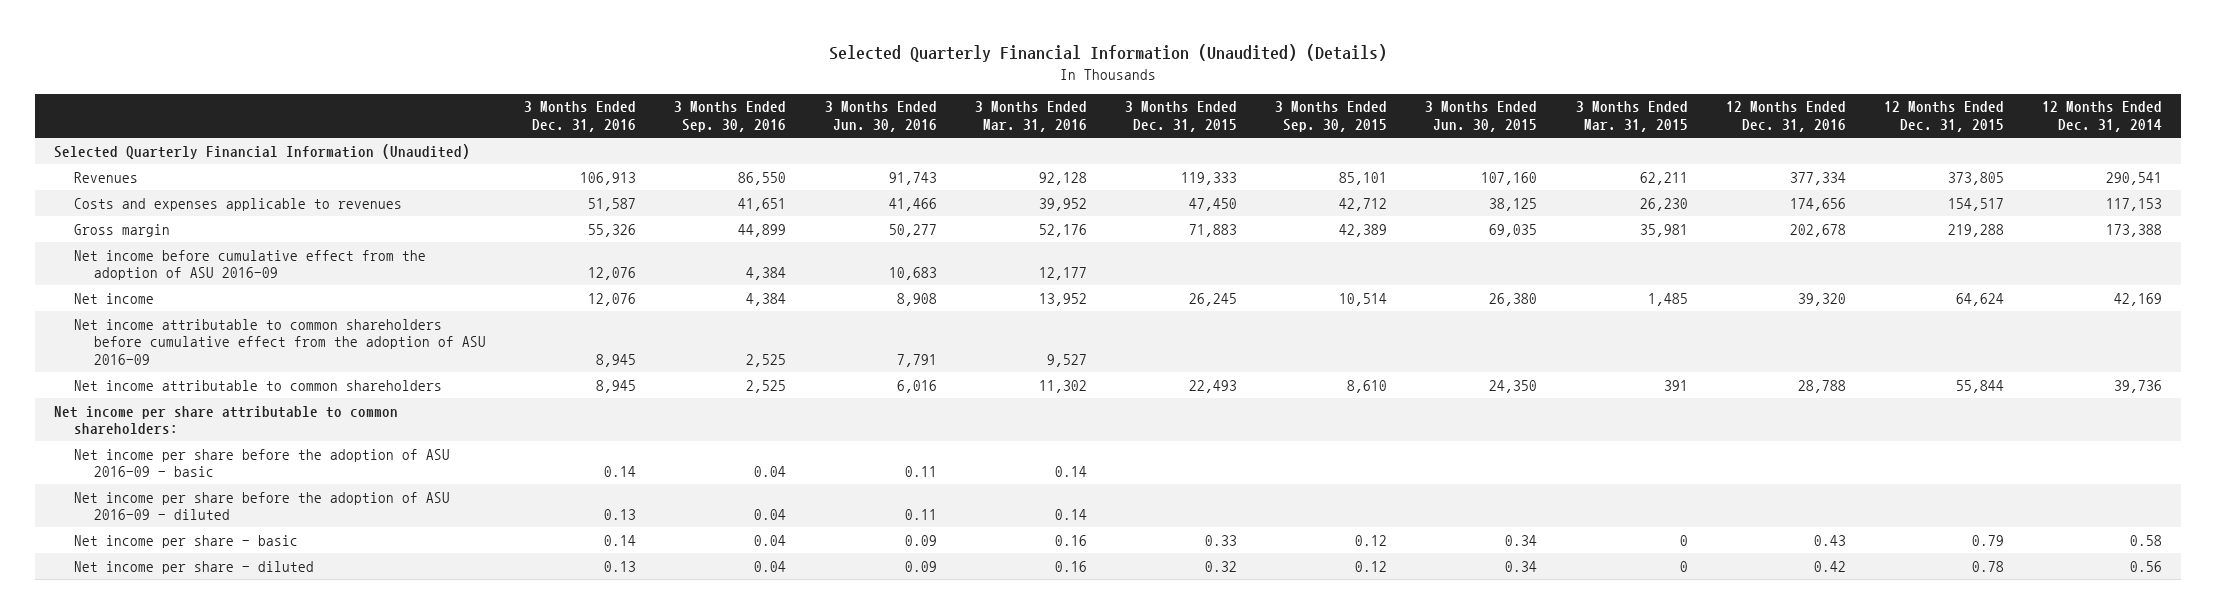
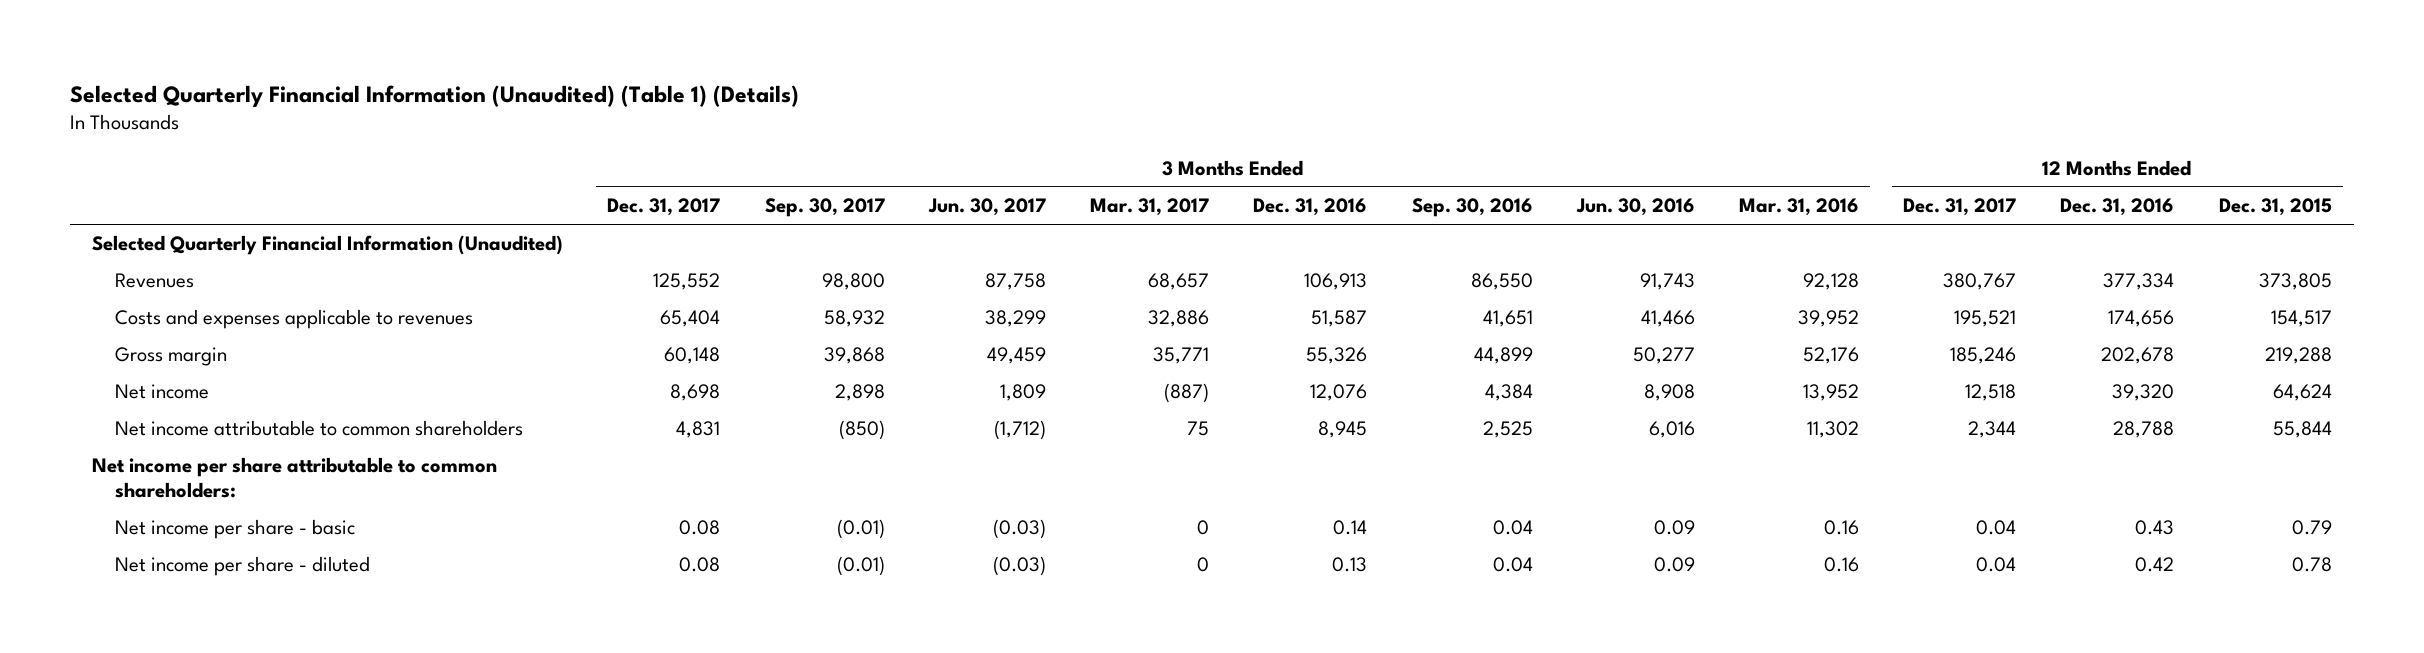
[829,44,1388,63] Selected Quarterly Financial Information (Unaudited) (Details) -> [70,84,800,107] Selected Quarterly Financial Information (Unaudited) (Table 1) (Details)
[1125,101,1238,133] 3 Months Ended Dec. 31, 2015 -> none
[1275,101,1388,133] 3 Months Ended Sep. 30, 2015 -> none
[1425,101,1538,133] 3 Months Ended Jun. 30, 2015 -> none
[1575,101,1688,133] 3 Months Ended Mar. 31, 2015 -> none
[2042,101,2163,133] 12 Months Ended Dec. 31, 2014 -> none
none -> [607,198,721,217] Dec. 31, 2017
none -> [764,198,885,218] Sep. 30, 2017
none -> [927,198,1046,217] Jun. 30, 2017
none -> [1090,198,1210,217] Mar. 31, 2017
none -> [1903,198,2017,217] Dec. 31, 2017
[74,249,427,281] Net income before cumulative effect from the adoption of ASU 2016-09 -> none
[74,318,487,366] Net income attributable to common shareholders before cumulative effect from the adoption of ASU 2016-09 -> none
[74,448,451,478] Net income per share before the adoption of ASU 2016-09 - basic -> none
[74,491,451,521] Net income per share before the adoption of ASU 2016-09 - diluted -> none

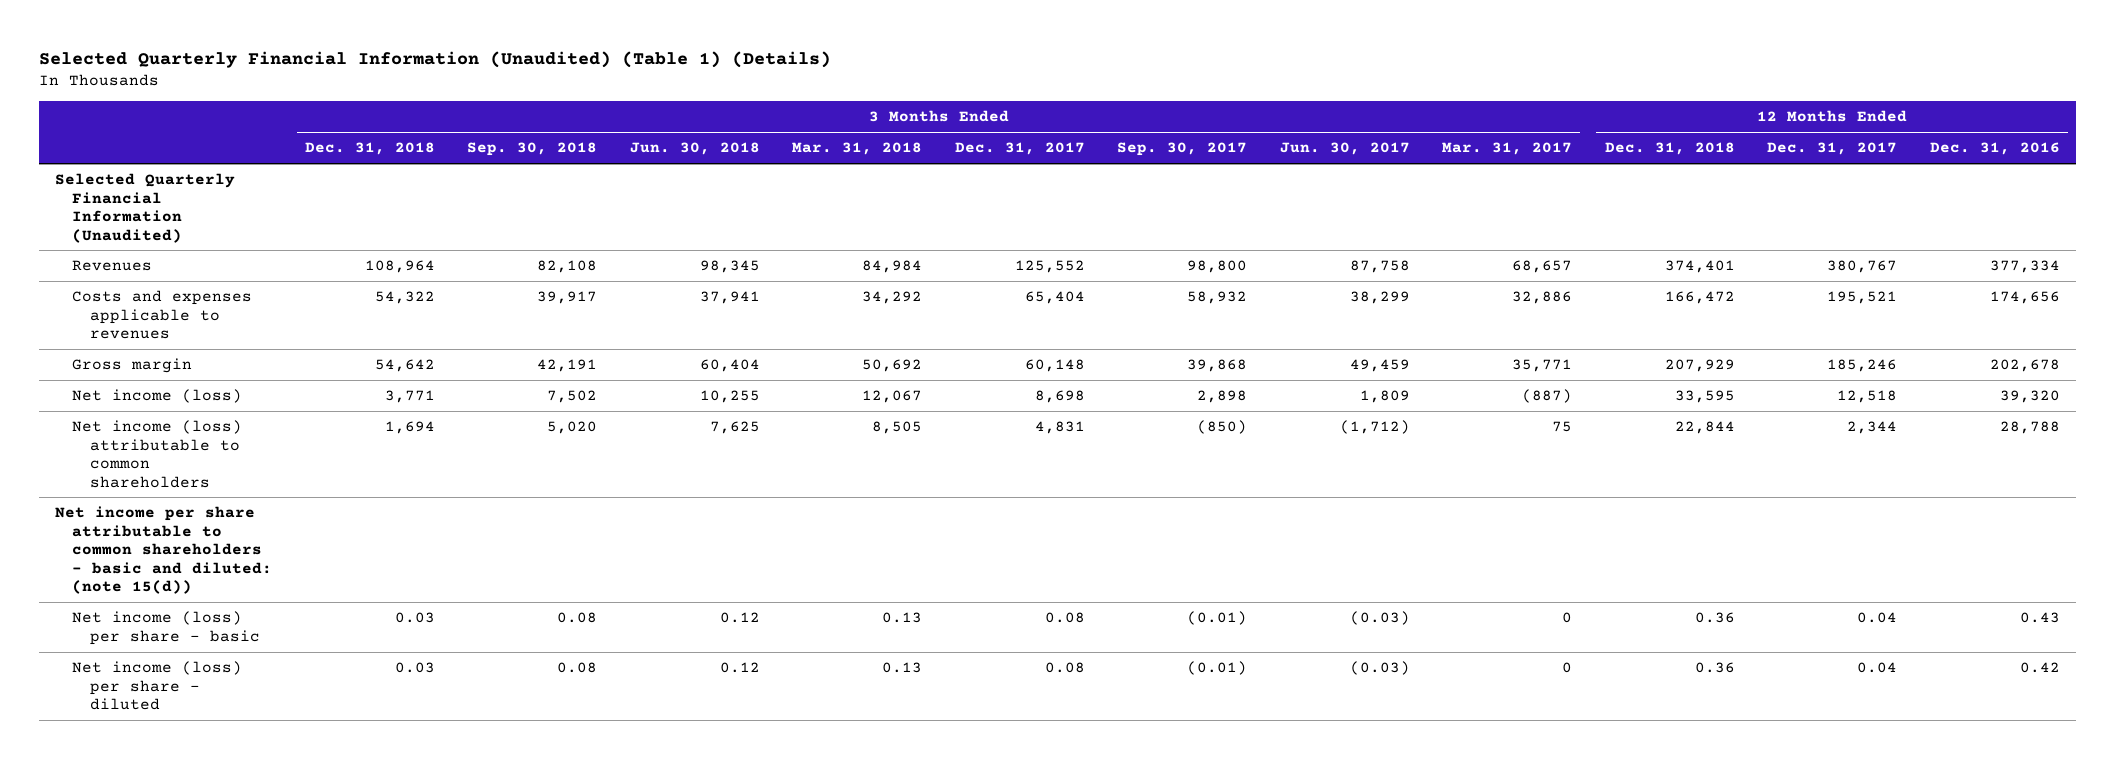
[1253,198,1368,217] Dec. 31, 2016 -> none
[1411,198,1533,218] Sep. 30, 2016 -> none
[1575,198,1695,217] Jun. 30, 2016 -> none
[1739,198,1860,217] Mar. 31, 2016 -> none
[2218,198,2332,217] Dec. 31, 2015 -> none
none -> [304,142,435,156] Dec. 31, 2018
none -> [467,142,598,157] Sep. 30, 2018
none -> [629,142,760,156] Jun. 30, 2018
none -> [792,142,923,156] Mar. 31, 2018
none -> [1604,142,1735,156] Dec. 31, 2018
[114,384,209,400] Net income -> [72,389,243,404] Net income (loss)
[114,420,523,437] Net income attributable to common shareholders -> [72,420,243,488] Net income (loss) attributable to common shareholders
[92,457,498,498] Net income per share attributable to common shareholders: -> [55,506,273,595] Net income per share attributable to common shareholders - basic and diluted: (note 15(d))
[114,519,355,540] Net income per share - basic -> [72,611,260,645] Net income (loss) per share - basic
[114,556,370,577] Net income per share - diluted -> [72,661,243,711] Net income (loss) per share - diluted

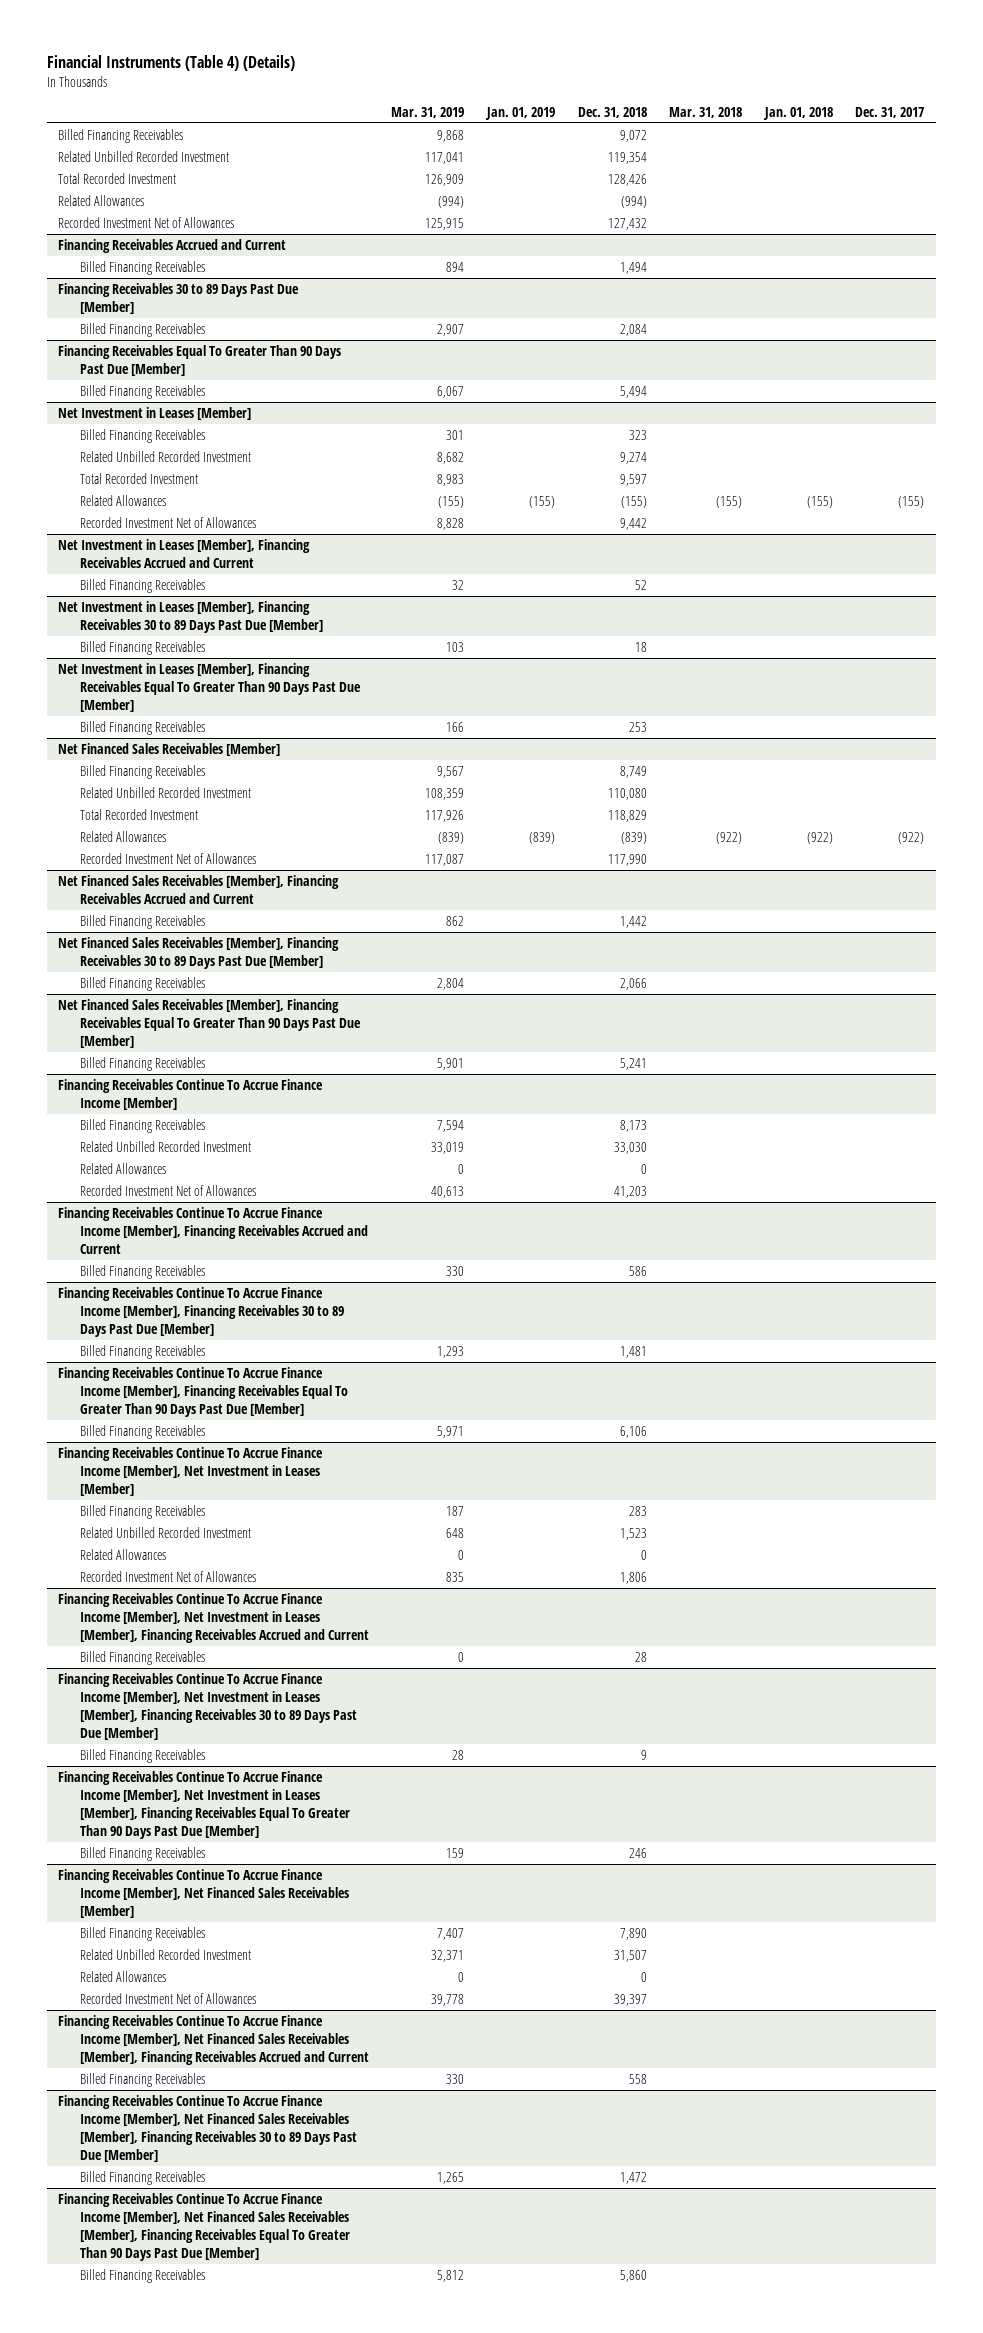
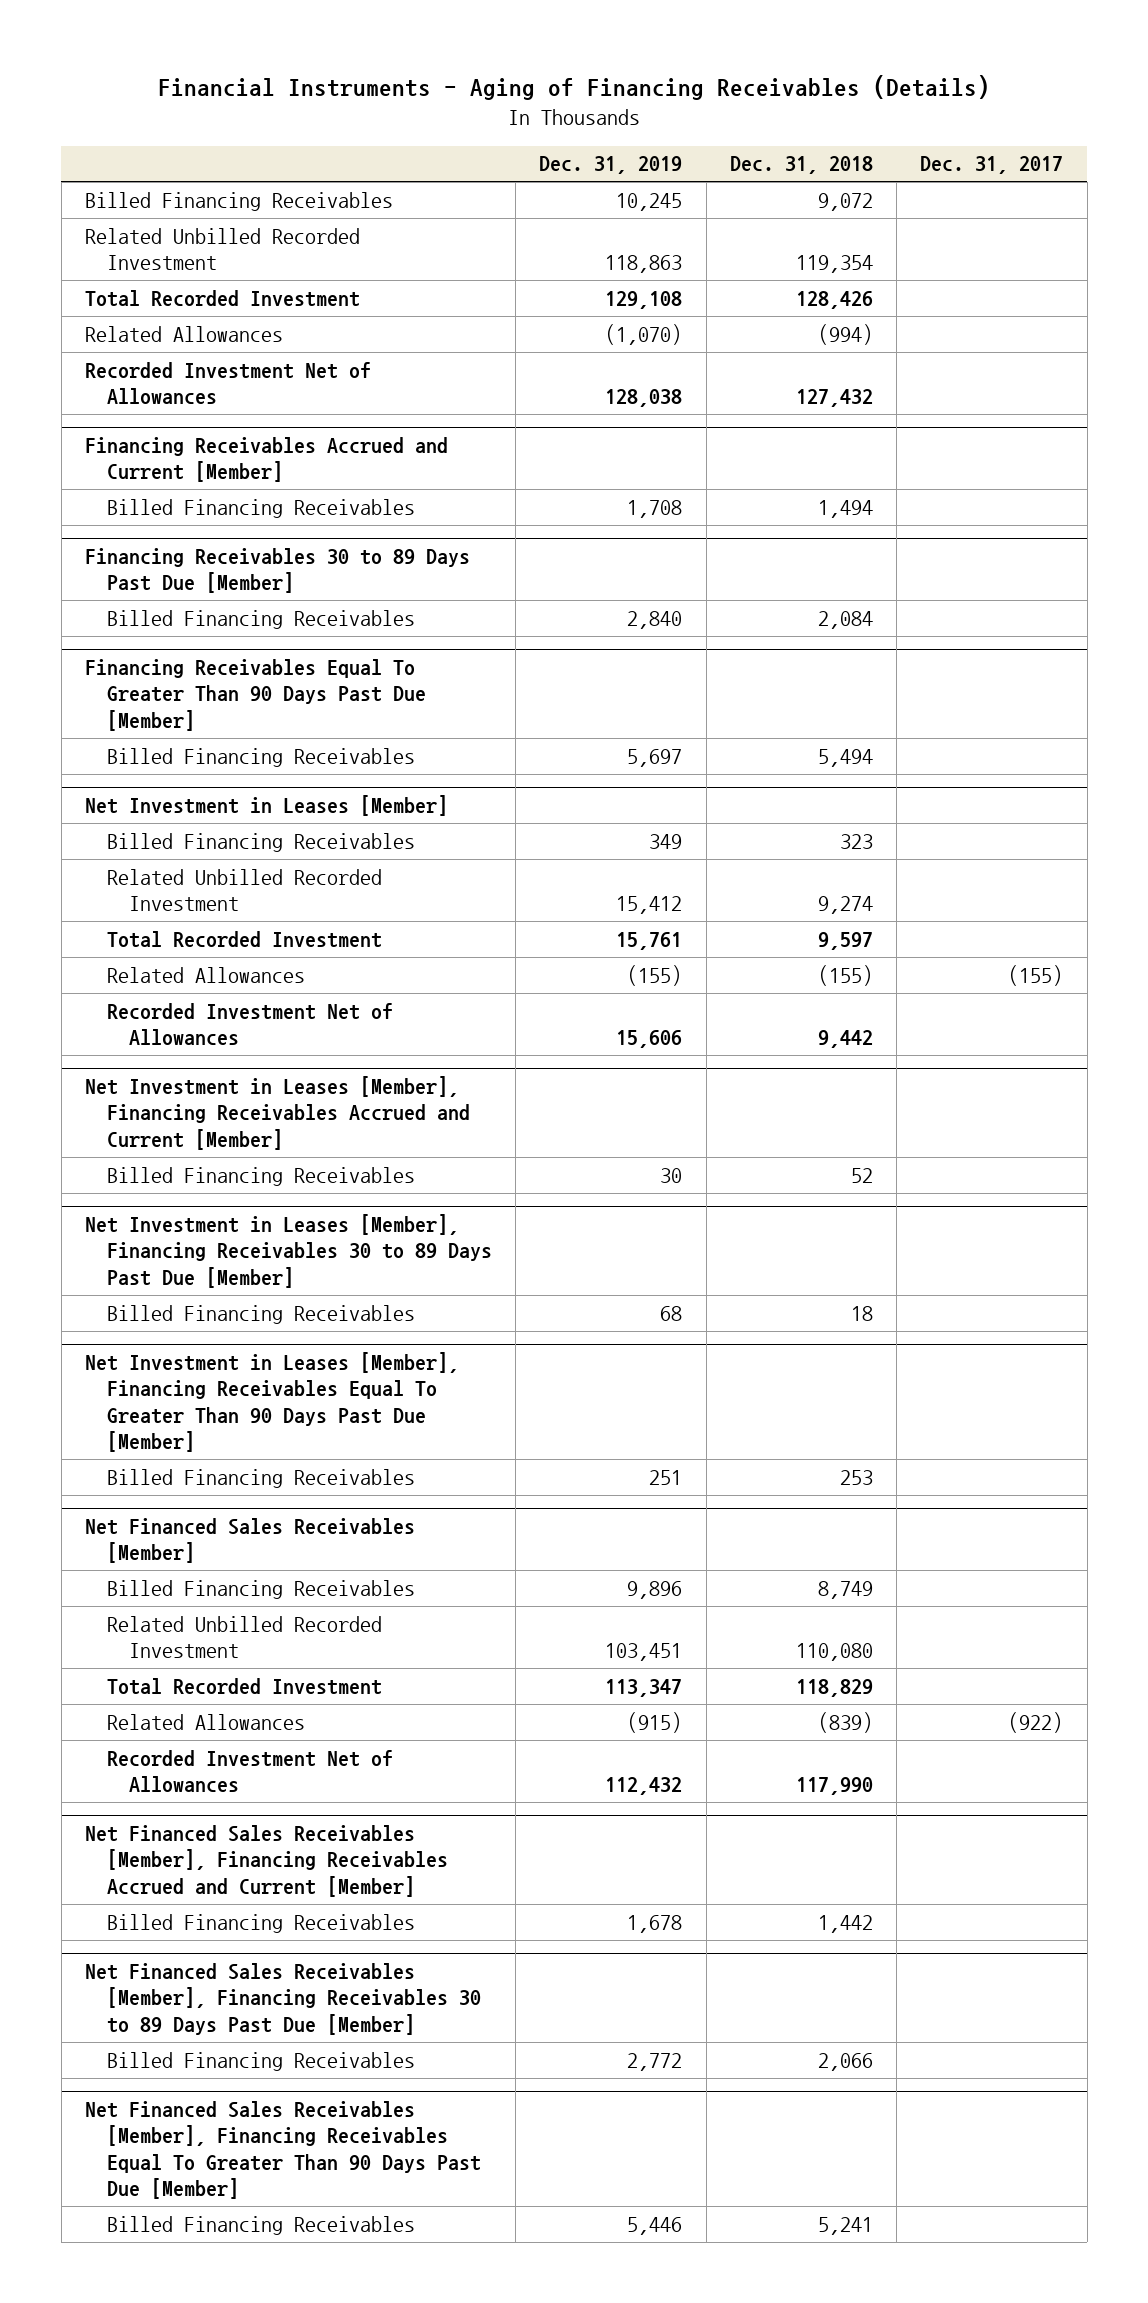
[46,55,295,72] Financial Instruments (Table 4) (Details) -> [158,74,991,100] Financial Instruments - Aging of Financing Receivables (Details)
[391,106,465,118] Mar. 31, 2019 -> none
[484,106,555,120] Jan. 01, 2019 -> none
[669,106,743,118] Mar. 31, 2018 -> none
[762,106,833,120] Jan. 01, 2018 -> none
none -> [539,156,683,175] Dec. 31, 2019
[58,238,287,253] Financing Receivables Accrued and Current -> [84,436,448,483] Financing Receivables Accrued and Current [Member]
[58,538,311,568] Net Investment in Leases [Member], Financing Receivables Accrued and Current -> [84,1075,470,1150] Net Investment in Leases [Member], Financing Receivables Accrued and Current [Member]
[58,874,340,904] Net Financed Sales Receivables [Member], Financing Receivables Accrued and Current -> [84,1824,448,1897] Net Financed Sales Receivables [Member], Financing Receivables Accrued and Current [Member]
[58,1078,324,1110] Financing Receivables Continue To Accrue Finance Income [Member] -> none
[79,1118,205,1133] Billed Financing Receivables -> none
[79,1140,251,1152] Related Unbilled Recorded Investment -> none
[79,1162,166,1174] Related Allowances -> none
[79,1184,256,1196] Recorded Investment Net of Allowances -> none
[58,1206,368,1254] Financing Receivables Continue To Accrue Finance Income [Member], Financing Receivables Accrued and Current -> none
[79,1264,205,1279] Billed Financing Receivables -> none
[58,1286,344,1337] Financing Receivables Continue To Accrue Finance Income [Member], Financing Receivables 30 to 89 Days Past Due [Member] -> none
[79,1344,205,1359] Billed Financing Receivables -> none
[58,1366,348,1417] Financing Receivables Continue To Accrue Finance Income [Member], Financing Receivables Equal To Greater Than 90 Days Past Due [Member] -> none
[79,1424,205,1439] Billed Financing Receivables -> none
[58,1446,324,1496] Financing Receivables Continue To Accrue Finance Income [Member], Net Investment in Leases [Member] -> none
[79,1504,205,1519] Billed Financing Receivables -> none
[79,1526,251,1538] Related Unbilled Recorded Investment -> none
[79,1548,166,1560] Related Allowances -> none
[79,1570,256,1582] Recorded Investment Net of Allowances -> none
[58,1592,369,1643] Financing Receivables Continue To Accrue Finance Income [Member], Net Investment in Leases [Member], Financing Receivables Accrued and Current -> none
[79,1650,205,1665] Billed Financing Receivables -> none
[58,1672,357,1740] Financing Receivables Continue To Accrue Finance Income [Member], Net Investment in Leases [Member], Financing Receivables 30 to 89 Days Past Due [Member] -> none
[79,1748,205,1763] Billed Financing Receivables -> none
[58,1770,350,1839] Financing Receivables Continue To Accrue Finance Income [Member], Net Investment in Leases [Member], Financing Receivables Equal To Greater Than 90 Days Past Due [Member] -> none
[79,1846,205,1861] Billed Financing Receivables -> none
[58,1868,349,1918] Financing Receivables Continue To Accrue Finance Income [Member], Net Financed Sales Receivables [Member] -> none
[79,1926,205,1941] Billed Financing Receivables -> none
[79,1948,251,1960] Related Unbilled Recorded Investment -> none
[79,1970,166,1982] Related Allowances -> none
[79,1992,256,2004] Recorded Investment Net of Allowances -> none
[58,2014,369,2065] Financing Receivables Continue To Accrue Finance Income [Member], Net Financed Sales Receivables [Member], Financing Receivables Accrued and Current -> none
[79,2072,205,2087] Billed Financing Receivables -> none
[58,2094,357,2162] Financing Receivables Continue To Accrue Finance Income [Member], Net Financed Sales Receivables [Member], Financing Receivables 30 to 89 Days Past Due [Member] -> none
[79,2170,205,2185] Billed Financing Receivables -> none
[58,2192,350,2261] Financing Receivables Continue To Accrue Finance Income [Member], Net Financed Sales Receivables [Member], Financing Receivables Equal To Greater Than 90 Days Past Due [Member] -> none
[79,2268,205,2283] Billed Financing Receivables -> none

